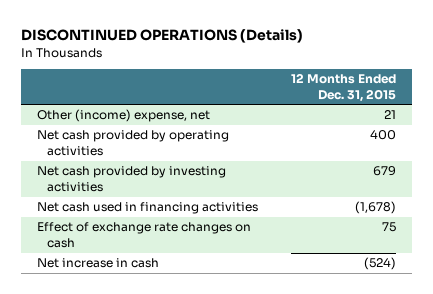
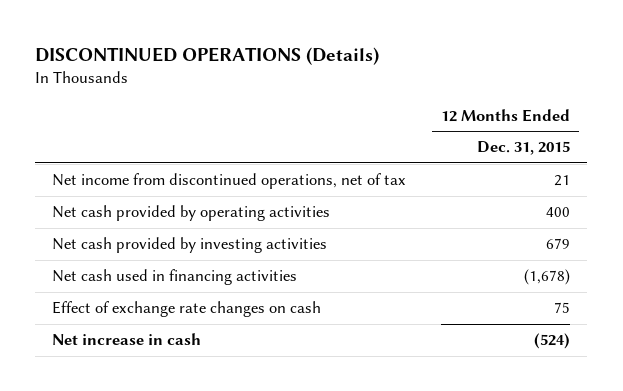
[37,109,211,123] Other (income) expense, net -> [52,173,407,190] Net income from discontinued operations, net of tax

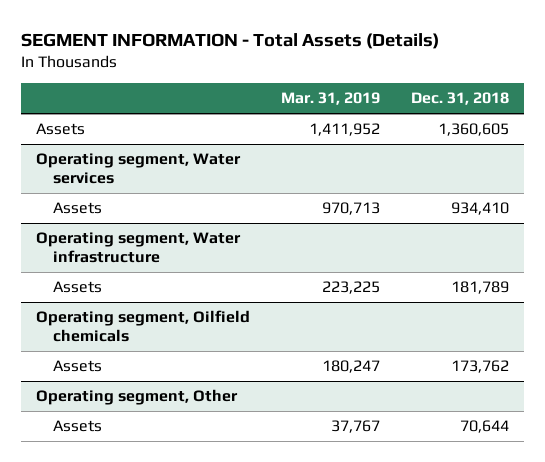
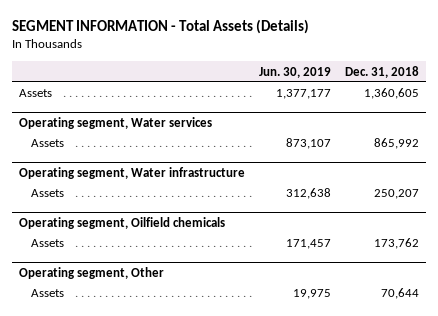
[281,92,381,106] Mar. 31, 2019 -> none
none -> [258,66,331,78] Jun. 30, 2019
[450,202,509,216] 934,410 -> [374,138,420,150] 865,992
[450,281,509,295] 181,789 -> [374,189,420,200] 250,207

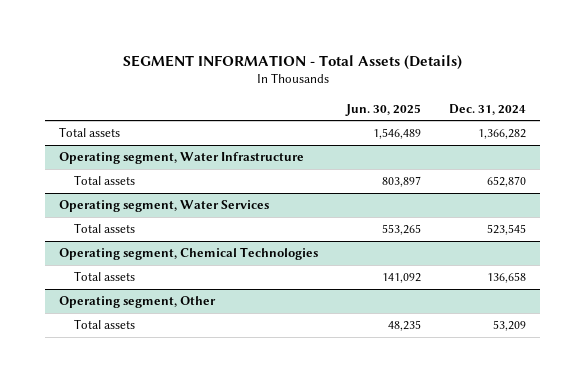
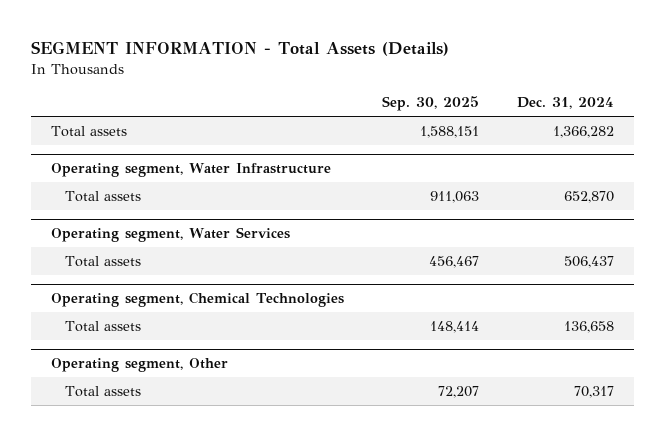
[345,103,422,116] Jun. 30, 2025 -> none
none -> [381,96,479,112] Sep. 30, 2025
[487,224,527,236] 523,545 -> [564,256,615,269] 506,437
[493,320,527,332] 53,209 -> [574,386,615,399] 70,317

